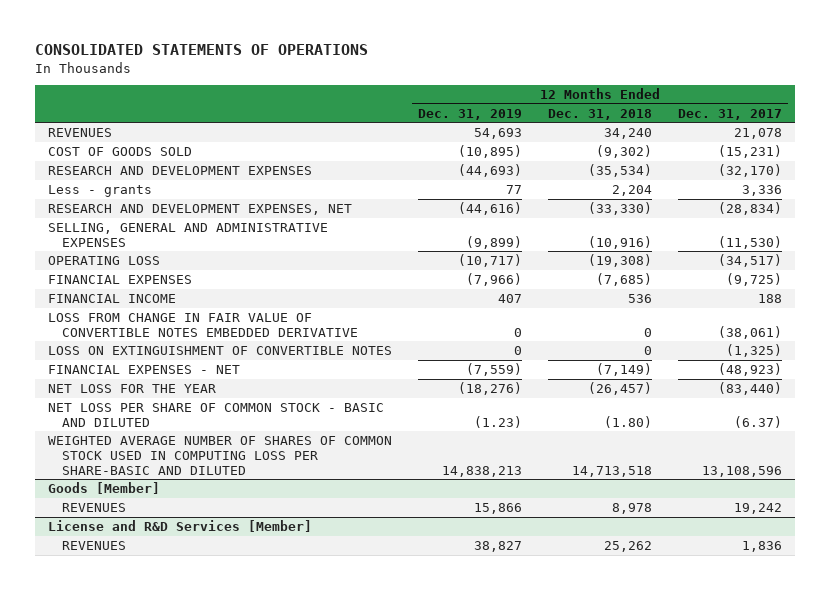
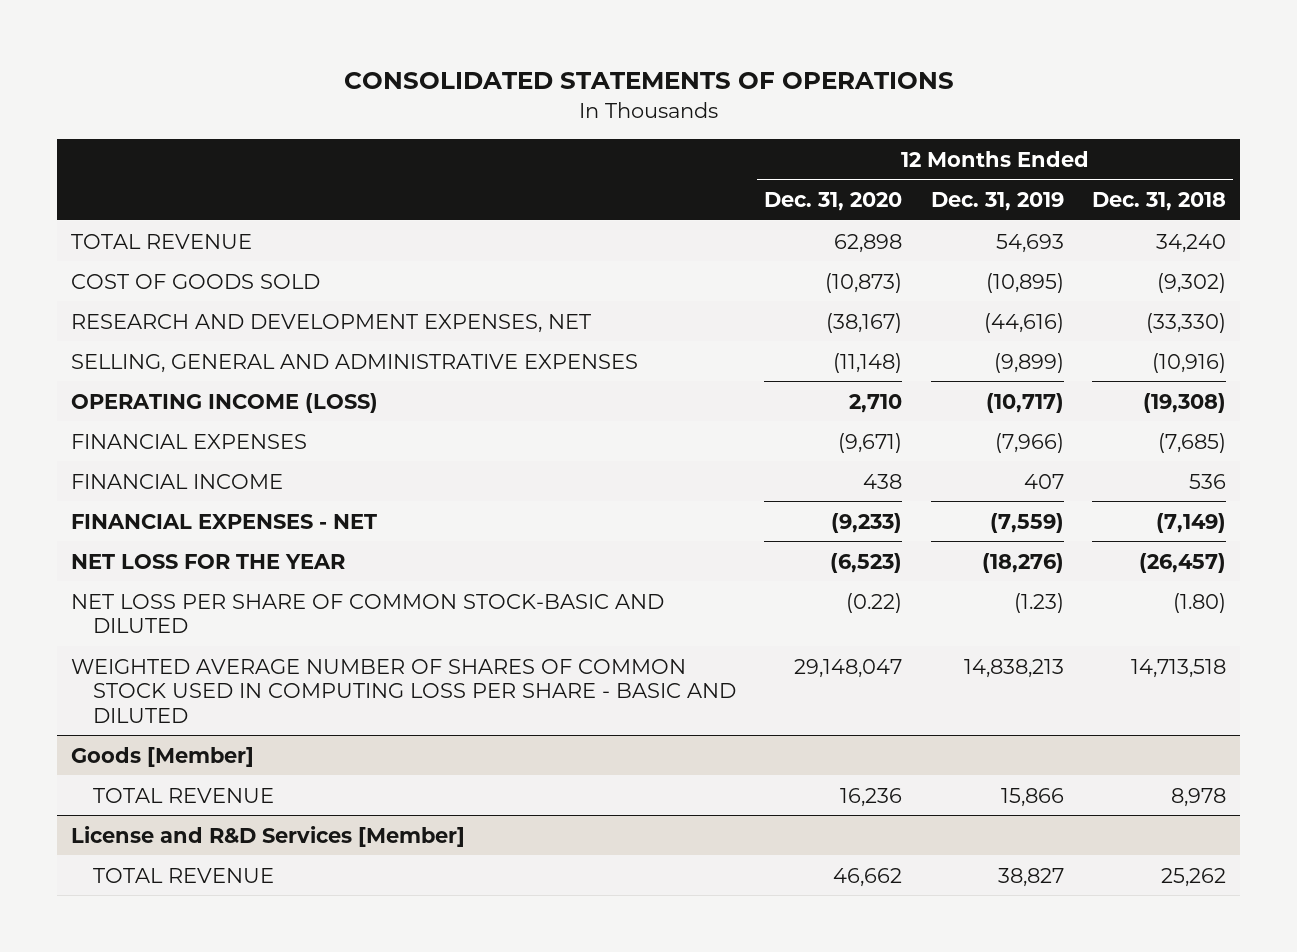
[677,108,782,120] Dec. 31, 2017 -> none
none -> [764,191,903,211] Dec. 31, 2020
[48,127,113,137] REVENUES -> [70,233,252,249] TOTAL REVENUE
[48,165,313,175] RESEARCH AND DEVELOPMENT EXPENSES -> none
[48,184,153,197] Less - grants -> none
[48,255,161,265] OPERATING LOSS -> [70,392,378,413] OPERATING INCOME (LOSS)
[48,312,359,337] LOSS FROM CHANGE IN FAIR VALUE OF CONVERTIBLE NOTES EMBEDDED DERIVATIVE -> none
[48,345,393,355] LOSS ON EXTINGUISHMENT OF CONVERTIBLE NOTES -> none
[48,402,385,427] NET LOSS PER SHARE OF COMMON STOCK - BASIC AND DILUTED -> [70,593,664,634] NET LOSS PER SHARE OF COMMON STOCK-BASIC AND DILUTED
[48,435,393,475] WEIGHTED AVERAGE NUMBER OF SHARES OF COMMON STOCK USED IN COMPUTING LOSS PER SHARE-BASIC AND DILUTED -> [70,658,736,723] WEIGHTED AVERAGE NUMBER OF SHARES OF COMMON STOCK USED IN COMPUTING LOSS PER SHARE - BASIC AND DILUTED
[62,502,127,512] REVENUES -> [92,787,274,803] TOTAL REVENUE
[62,540,127,550] REVENUES -> [92,867,274,883] TOTAL REVENUE

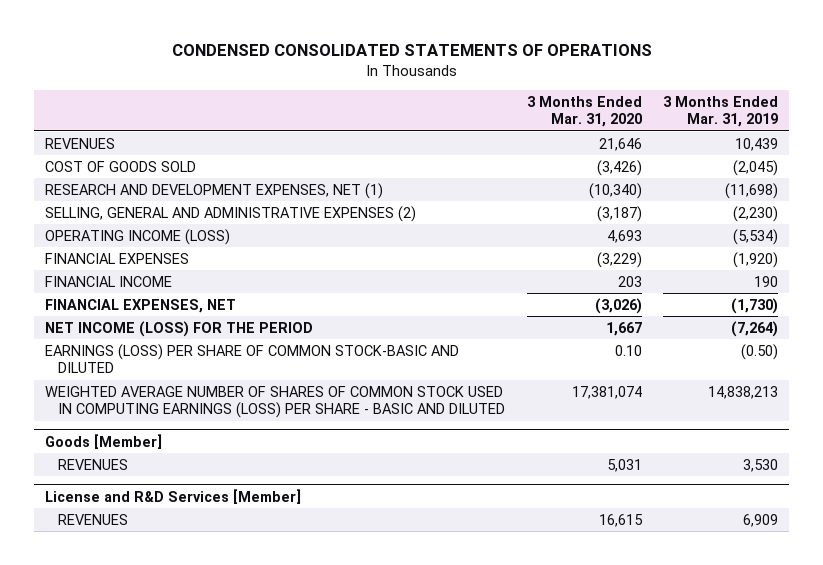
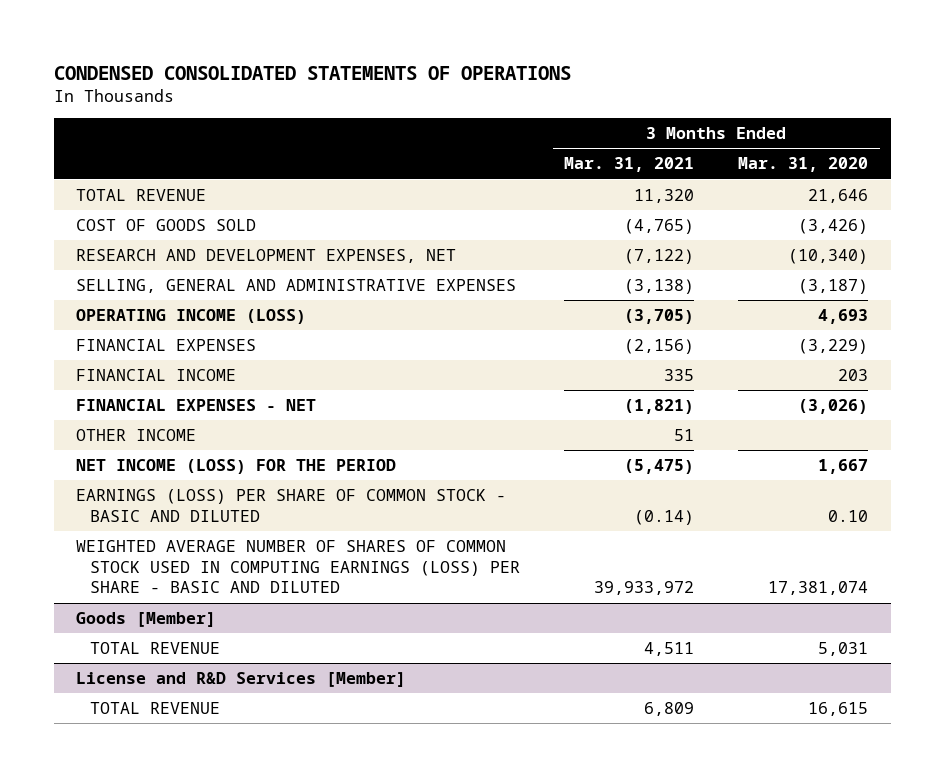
[663,95,779,128] 3 Months Ended Mar. 31, 2019 -> none
none -> [564,157,695,173] Mar. 31, 2021
[45,137,116,149] REVENUES -> [76,189,207,202] TOTAL REVENUE
[45,182,384,199] RESEARCH AND DEVELOPMENT EXPENSES, NET (1) -> [76,249,457,264] RESEARCH AND DEVELOPMENT EXPENSES, NET
[45,205,417,222] SELLING, GENERAL AND ADMINISTRATIVE EXPENSES (2) -> [76,279,517,294] SELLING, GENERAL AND ADMINISTRATIVE EXPENSES
[45,298,237,313] FINANCIAL EXPENSES, NET -> [76,399,317,412] FINANCIAL EXPENSES - NET
none -> [76,429,197,442] OTHER INCOME
[45,343,460,374] EARNINGS (LOSS) PER SHARE OF COMMON STOCK-BASIC AND DILUTED -> [76,489,507,522] EARNINGS (LOSS) PER SHARE OF COMMON STOCK - BASIC AND DILUTED
[58,458,129,470] REVENUES -> [89,642,220,655] TOTAL REVENUE
[58,513,129,525] REVENUES -> [89,702,220,715] TOTAL REVENUE

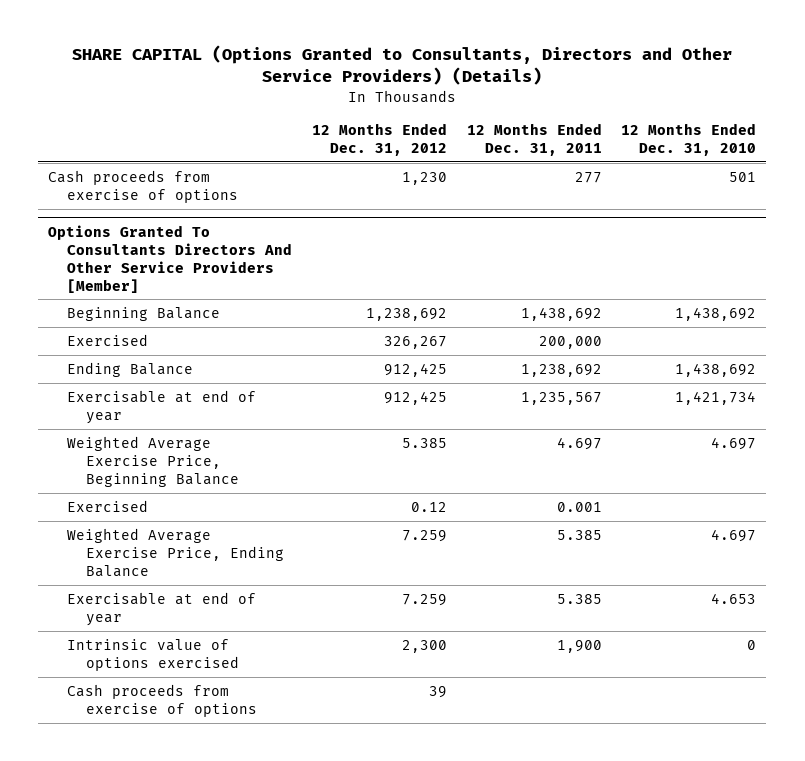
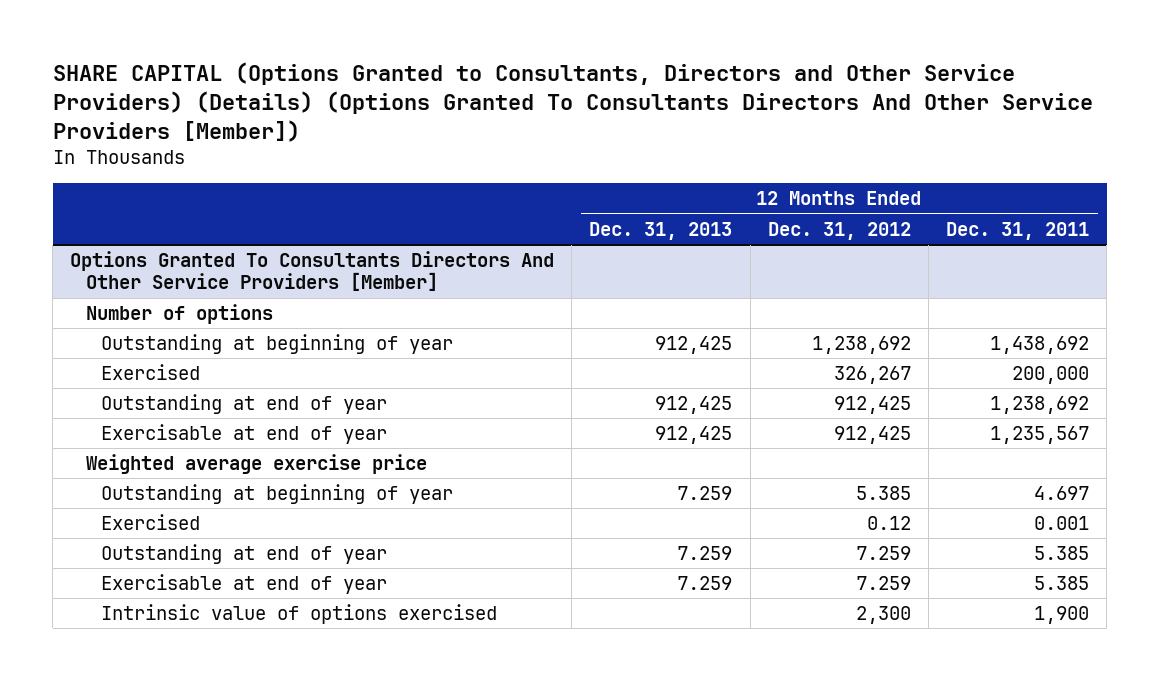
[72,45,733,86] SHARE CAPITAL (Options Granted to Consultants, Directors and Other Service Providers) (Details) -> [52,62,1093,143] SHARE CAPITAL (Options Granted to Consultants, Directors and Other Service Providers) (Details) (Options Granted To Consultants Directors And Other Service Providers [Member])
[621,122,757,156] 12 Months Ended Dec. 31, 2010 -> none
none -> [589,221,733,240] Dec. 31, 2013
[48,169,238,203] Cash proceeds from exercise of options -> none
none -> [85,304,273,325] Number of options
[66,306,220,321] Beginning Balance -> [101,334,454,355] Outstanding at beginning of year
[66,361,193,377] Ending Balance -> [101,394,388,415] Outstanding at end of year
none -> [85,454,427,475] Weighted average exercise price
[66,435,239,487] Weighted Average Exercise Price, Beginning Balance -> [101,484,454,505] Outstanding at beginning of year
[66,527,284,577] Weighted Average Exercise Price, Ending Balance -> [101,544,388,565] Outstanding at end of year
[66,683,257,717] Cash proceeds from exercise of options -> none

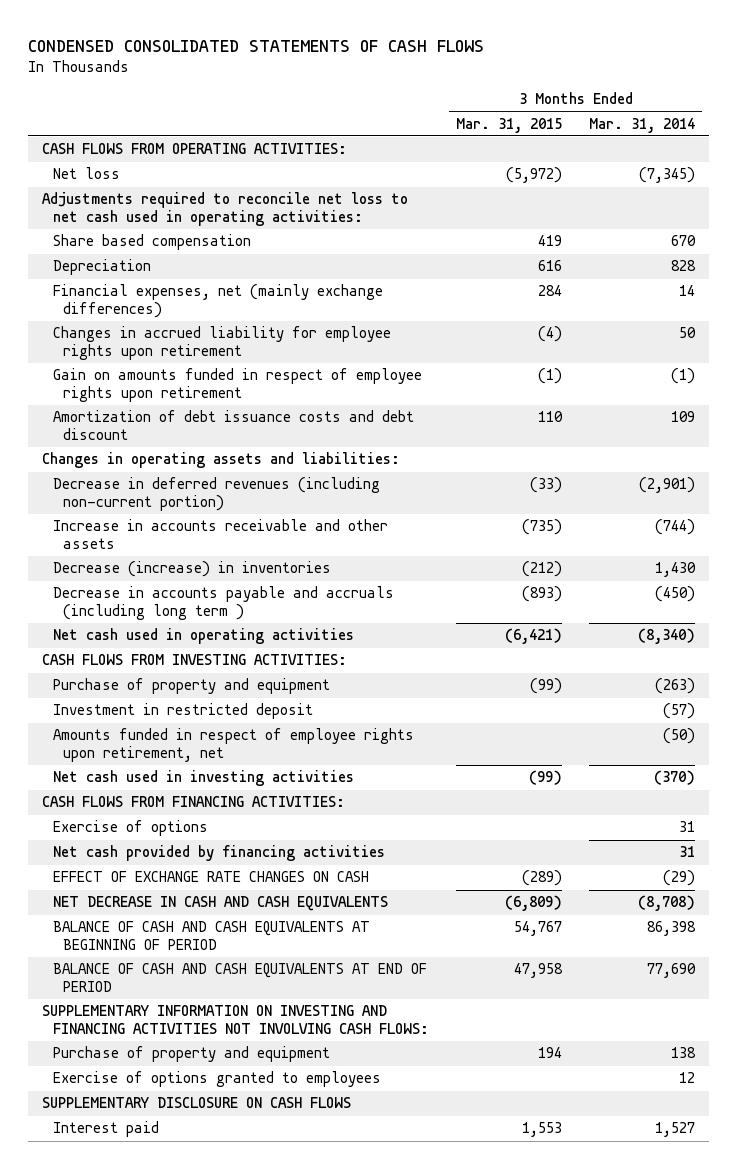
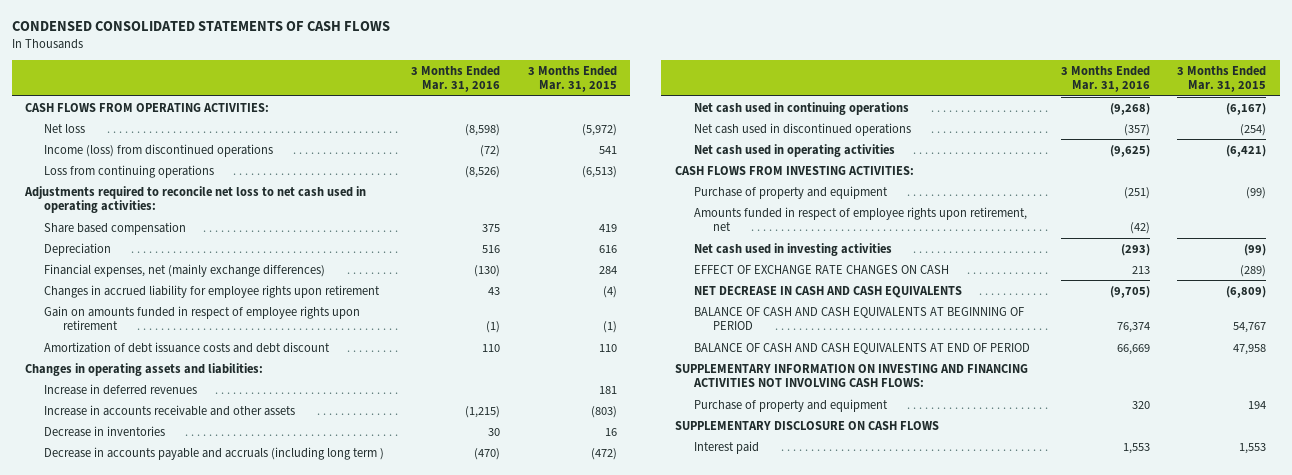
[589,117,696,133] Mar. 31, 2014 -> none
none -> [411,65,501,93] 3 Months Ended Mar. 31, 2016
none -> [44,143,274,157] Income (loss) from discontinued operations
none -> [44,164,215,178] Loss from continuing operations
[52,477,380,512] Decrease in deferred revenues (including non-current portion) -> [44,383,198,395] Increase in deferred revenues
[530,477,563,494] (33) -> [598,385,617,394] 181
[522,519,563,536] (735) -> [590,405,617,418] (803)
[52,561,331,578] Decrease (increase) in inventories -> [44,425,166,437] Decrease in inventories
[522,561,563,578] (212) -> [604,427,617,436] 16
[522,586,563,603] (893) -> [590,447,617,460] (472)
none -> [693,101,909,115] Net cash used in continuing operations
none -> [693,122,911,136] Net cash used in discontinued operations
[52,703,313,720] Investment in restricted deposit -> none
[42,796,346,808] CASH FLOWS FROM FINANCING ACTIVITIES: -> none
[52,820,208,837] Exercise of options -> none
[52,845,385,862] Net cash provided by financing activities -> none
[52,1071,381,1088] Exercise of options granted to employees -> none

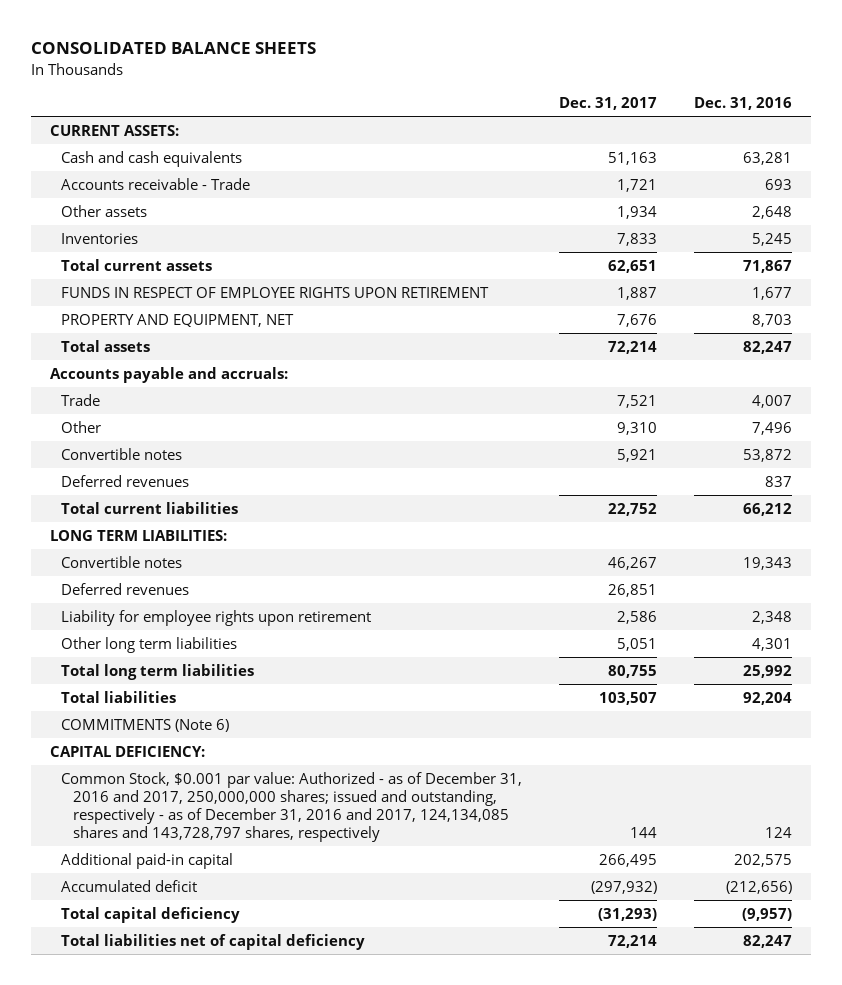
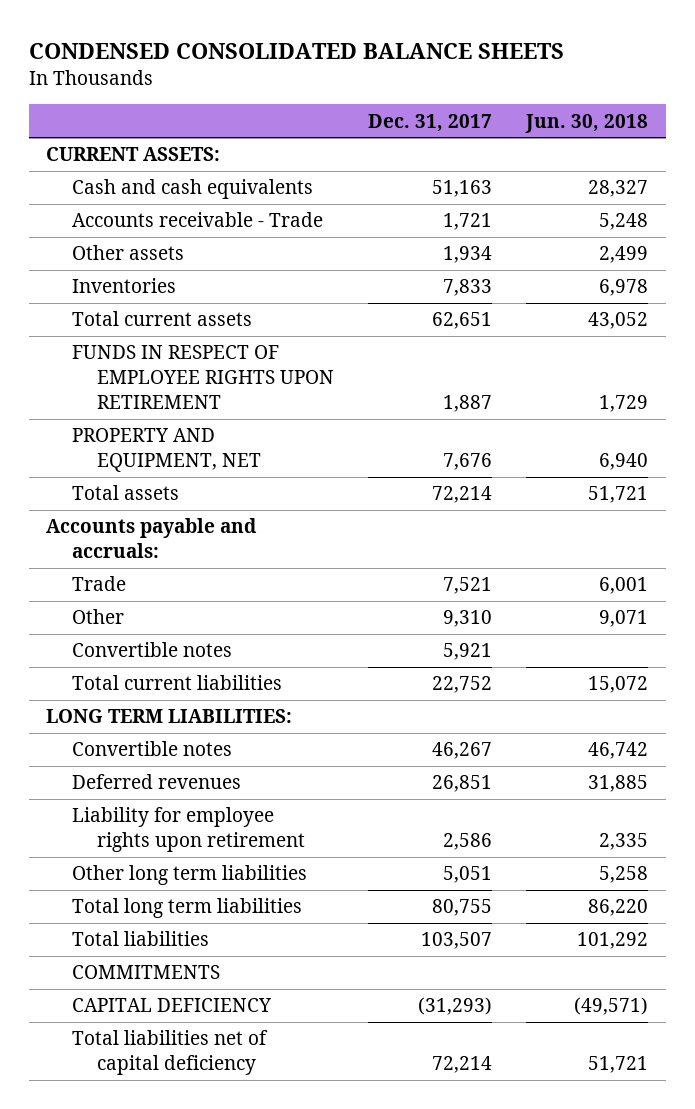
[31,42,317,55] CONSOLIDATED BALANCE SHEETS -> [29,43,565,60] CONDENSED CONSOLIDATED BALANCE SHEETS
[694,97,793,111] Dec. 31, 2016 -> none
none -> [525,113,649,133] Jun. 30, 2018
[61,474,190,487] Deferred revenues -> none
[49,745,205,757] CAPITAL DEFICIENCY: -> none
[61,771,523,842] Common Stock, $0.001 par value: Authorized - as of December 31, 2016 and 2017, 250,000,000 shares; issued and outstanding, respectively - as of December 31, 2016 and 2017, 124,134,085 shares and 143,728,797 shares, respectively -> none
[61,852,234,869] Additional paid-in capital -> none
[61,879,198,892] Accumulated deficit -> none
[61,718,230,732] COMMITMENTS (Note 6) -> [71,965,220,980] COMMITMENTS
[61,906,241,923] Total capital deficiency -> [71,998,271,1013] CAPITAL DEFICIENCY

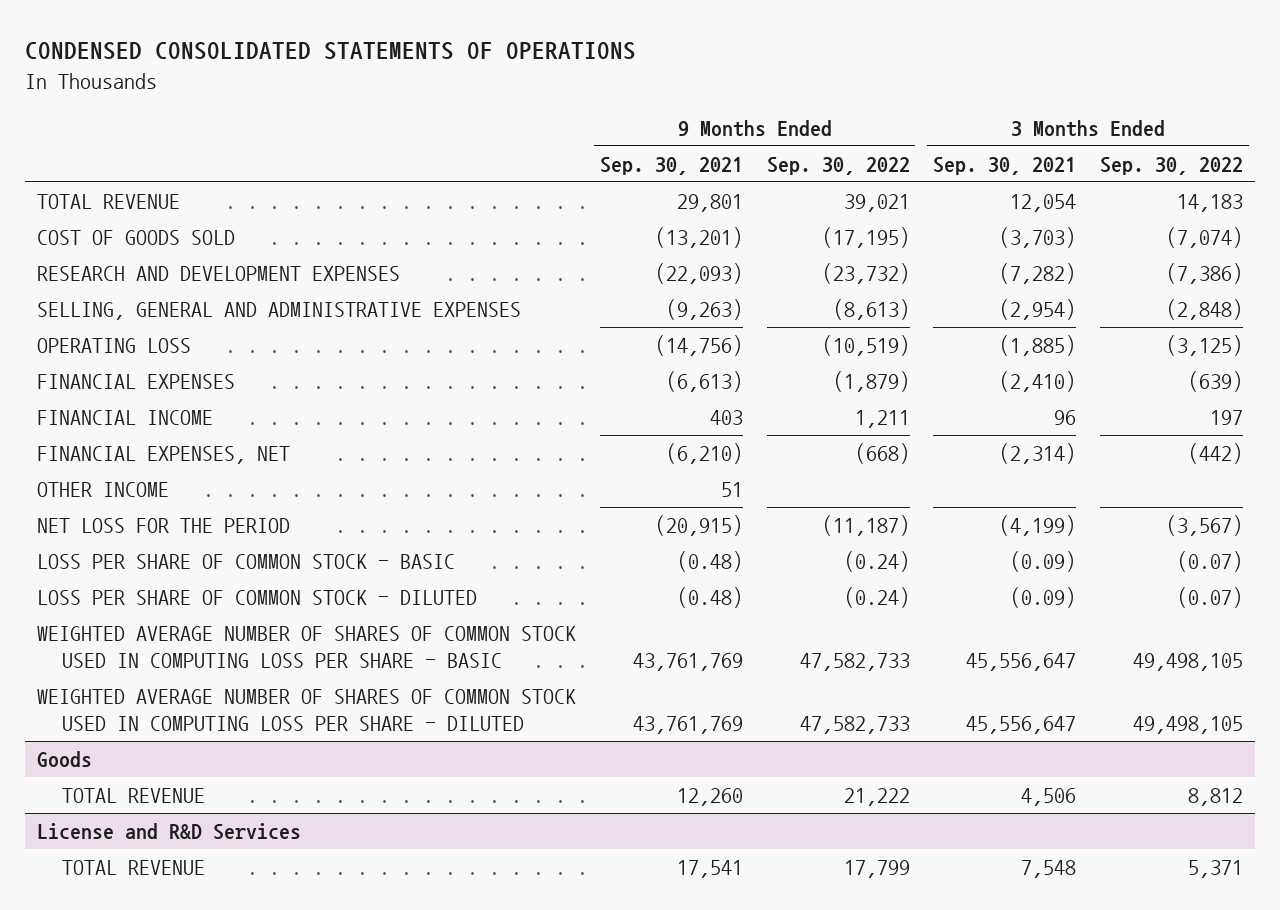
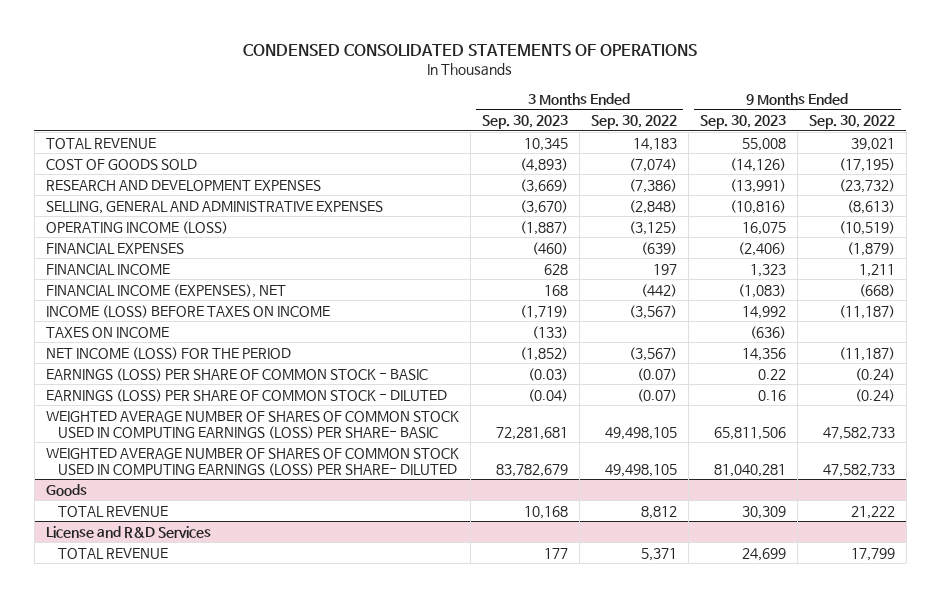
[599,156,743,175] Sep. 30, 2021 -> none
[933,156,1077,175] Sep. 30, 2021 -> none
none -> [481,114,568,129] Sep. 30, 2023
none -> [699,114,786,129] Sep. 30, 2023
[36,338,191,354] OPERATING LOSS -> [45,220,228,234] OPERATING INCOME (LOSS)
[36,482,169,498] OTHER INCOME -> none
[36,446,290,465] FINANCIAL EXPENSES, NET -> [45,283,286,298] FINANCIAL INCOME (EXPENSES), NET
none -> [45,304,330,318] INCOME (LOSS) BEFORE TAXES ON INCOME
none -> [45,326,169,338] TAXES ON INCOME
[36,518,290,534] NET LOSS FOR THE PERIOD -> [45,346,291,360] NET INCOME (LOSS) FOR THE PERIOD
[36,554,455,570] LOSS PER SHARE OF COMMON STOCK - BASIC -> [45,367,428,381] EARNINGS (LOSS) PER SHARE OF COMMON STOCK - BASIC
[36,590,477,606] LOSS PER SHARE OF COMMON STOCK - DILUTED -> [45,388,447,402] EARNINGS (LOSS) PER SHARE OF COMMON STOCK - DILUTED
[36,626,576,669] WEIGHTED AVERAGE NUMBER OF SHARES OF COMMON STOCK USED IN COMPUTING LOSS PER SHARE - BASIC -> [45,410,459,439] WEIGHTED AVERAGE NUMBER OF SHARES OF COMMON STOCK USED IN COMPUTING EARNINGS (LOSS) PER SHARE- BASIC
[36,689,576,732] WEIGHTED AVERAGE NUMBER OF SHARES OF COMMON STOCK USED IN COMPUTING LOSS PER SHARE - DILUTED -> [45,447,459,476] WEIGHTED AVERAGE NUMBER OF SHARES OF COMMON STOCK USED IN COMPUTING EARNINGS (LOSS) PER SHARE- DILUTED

